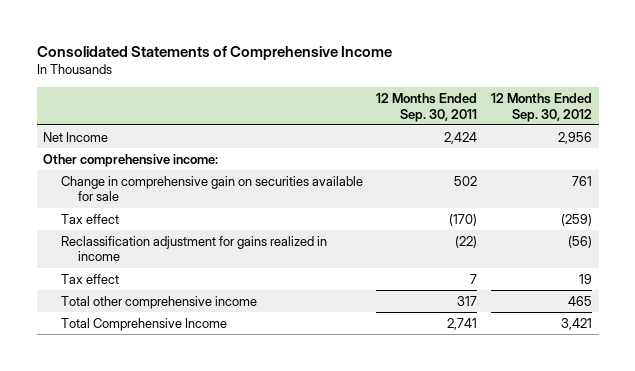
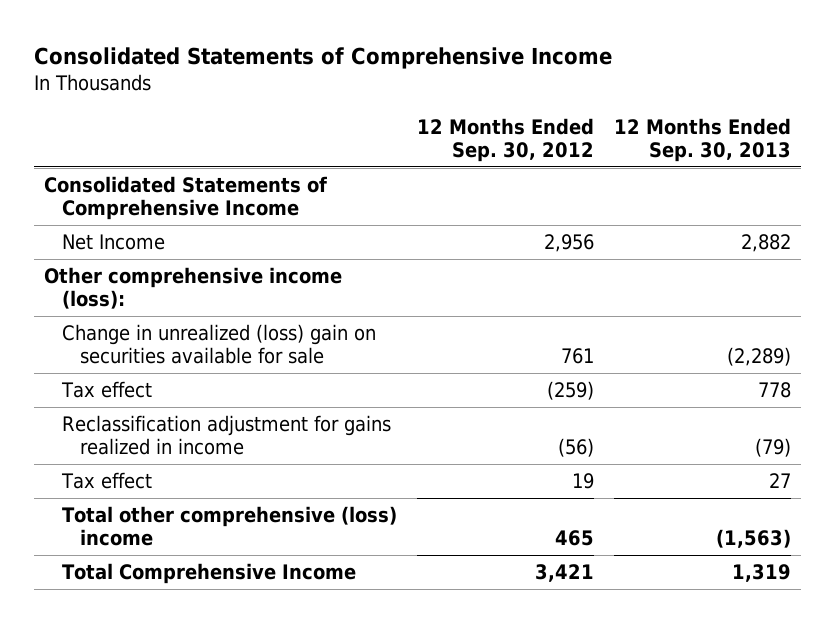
[376,92,478,122] 12 Months Ended Sep. 30, 2011 -> none
none -> [614,117,792,162] 12 Months Ended Sep. 30, 2013
none -> [44,176,328,220] Consolidated Statements of Comprehensive Income
[43,153,219,167] Other comprehensive income: -> [44,267,343,309] Other comprehensive income (loss):
[60,175,363,202] Change in comprehensive gain on securities available for sale -> [62,324,377,364] Change in unrealized (loss) gain on securities available for sale
[60,295,257,309] Total other comprehensive income -> [62,506,398,546] Total other comprehensive (loss) income

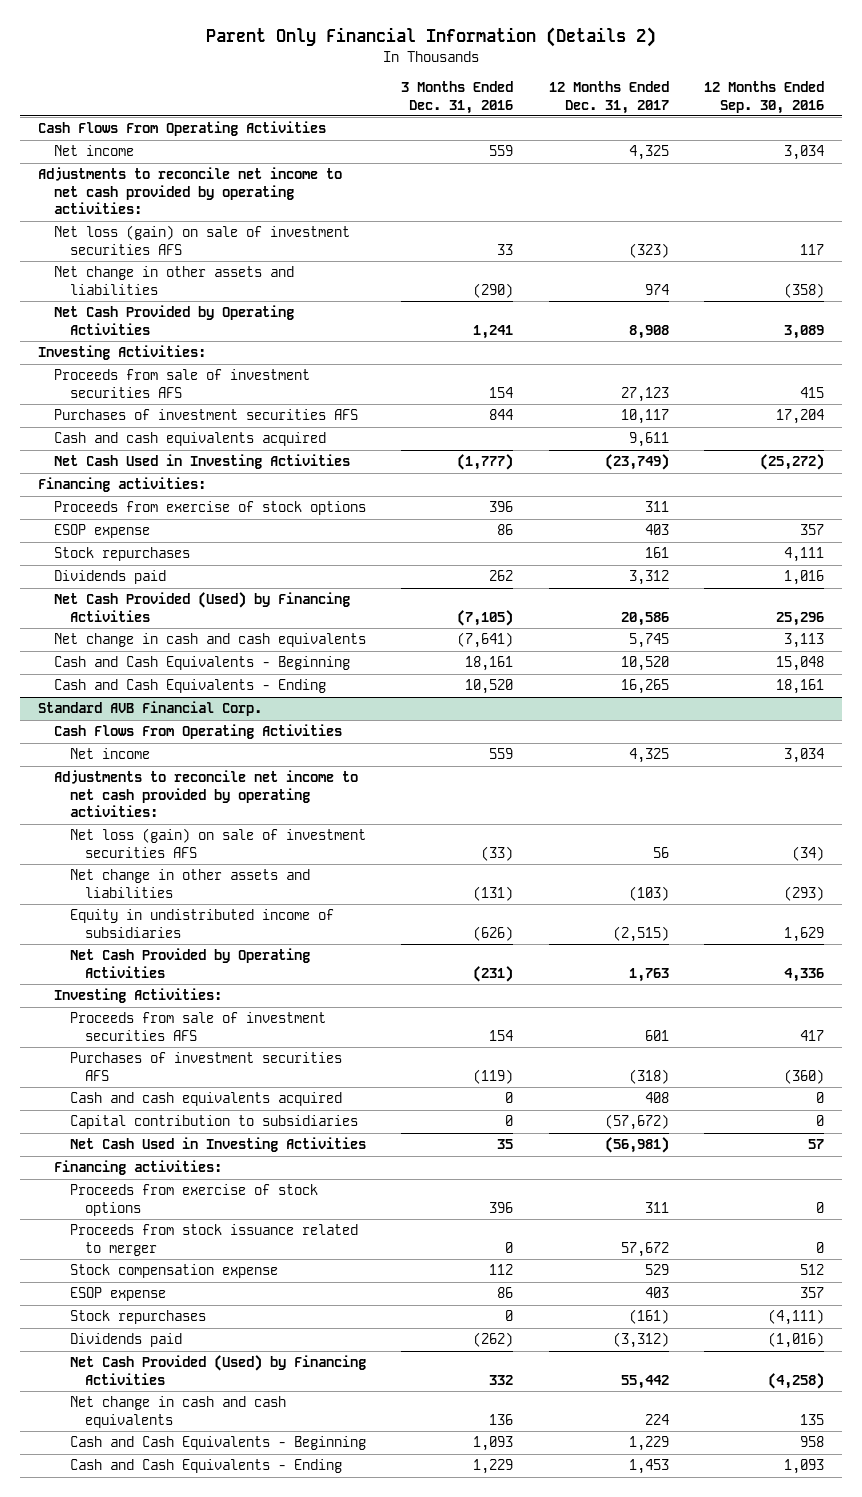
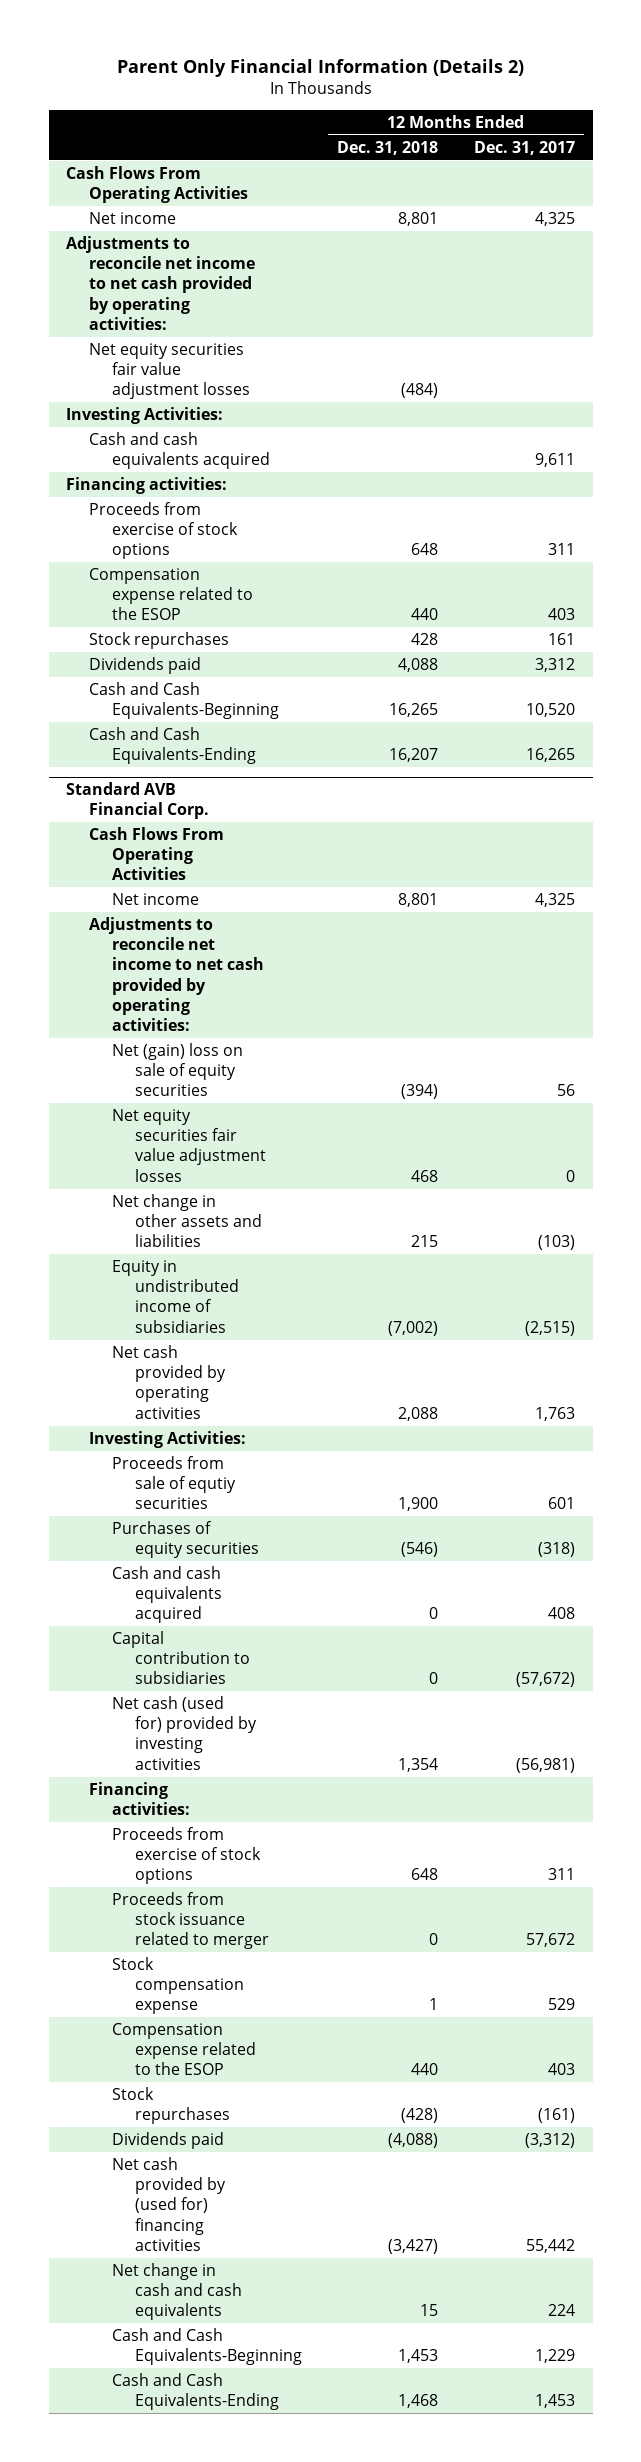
[401,80,514,114] 3 Months Ended Dec. 31, 2016 -> none
[703,80,824,114] 12 Months Ended Sep. 30, 2016 -> none
none -> [337,140,439,155] Dec. 31, 2018
[53,225,350,255] Net loss (gain) on sale of investment securities AFS -> none
[53,266,294,295] Net change in other assets and liabilities -> none
[53,305,294,335] Net Cash Provided by Operating Activities -> none
none -> [89,343,250,400] Net equity securities fair value adjustment losses
[53,369,310,398] Proceeds from sale of investment securities AFS -> none
[53,409,358,421] Purchases of investment securities AFS -> none
[53,454,350,470] Net Cash Used in Investing Activities -> none
[53,524,150,539] ESOP expense -> [89,568,253,621] Compensation expense related to the ESOP
[53,592,350,622] Net Cash Provided (Used) by Financing Activities -> none
[53,633,366,648] Net change in cash and cash equivalents -> none
[53,656,350,671] Cash and Cash Equivalents - Beginning -> [89,682,279,720] Cash and Cash Equivalents-Beginning
[53,679,326,694] Cash and Cash Equivalents - Ending -> [89,727,256,765] Cash and Cash Equivalents-Ending
[69,828,366,858] Net loss (gain) on sale of investment securities AFS -> [111,1043,243,1097] Net (gain) loss on sale of equity securities
none -> [111,1109,266,1182] Net equity securities fair value adjustment losses
[69,948,310,978] Net Cash Provided by Operating Activities -> [111,1345,226,1419] Net cash provided by operating activities
[69,1012,326,1041] Proceeds from sale of investment securities AFS -> [111,1456,236,1510] Proceeds from sale of equtiy securities
[69,1052,342,1081] Purchases of investment securities AFS -> [111,1521,259,1559] Purchases of equity securities
[69,1137,366,1153] Net Cash Used in Investing Activities -> [111,1696,257,1770] Net cash (used for) provided by investing activities
[69,1287,166,1302] ESOP expense -> [111,2023,256,2076] Compensation expense related to the ESOP
[69,1355,366,1385] Net Cash Provided (Used) by Financing Activities -> [111,2157,226,2251] Net cash provided by (used for) financing activities
[69,1436,366,1451] Cash and Cash Equivalents - Beginning -> [111,2328,302,2366] Cash and Cash Equivalents-Beginning
[69,1459,342,1474] Cash and Cash Equivalents - Ending -> [111,2373,279,2411] Cash and Cash Equivalents-Ending

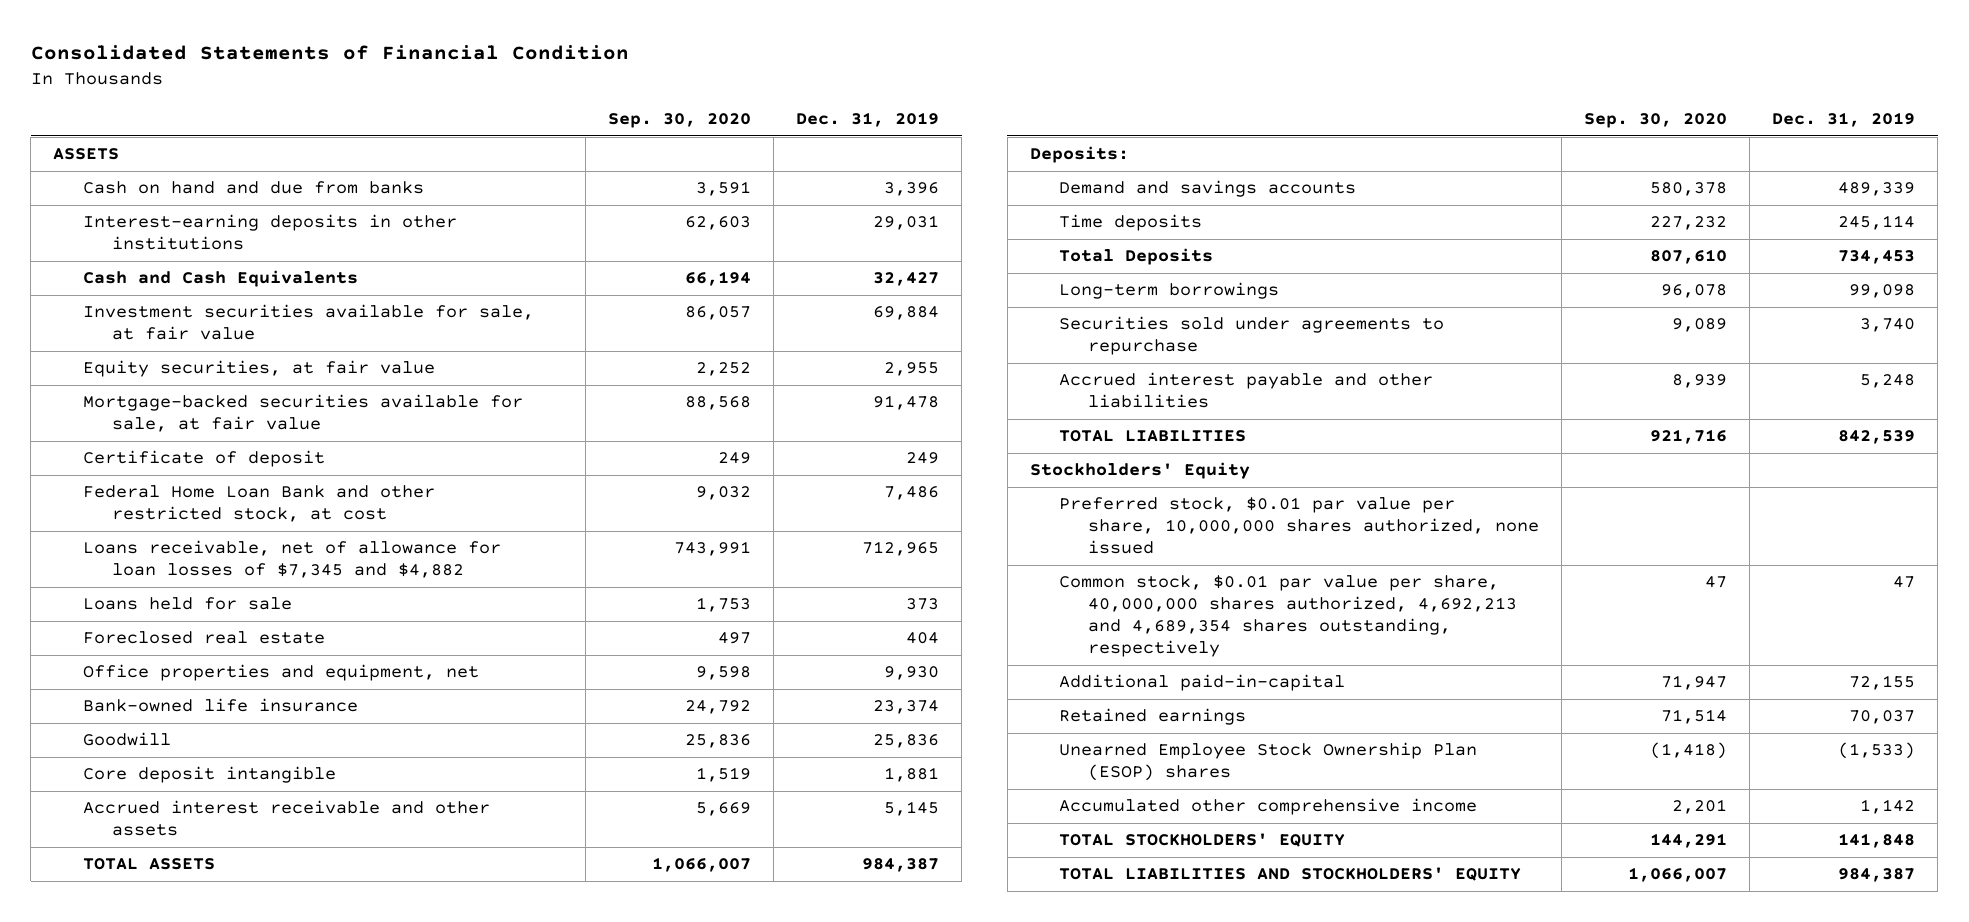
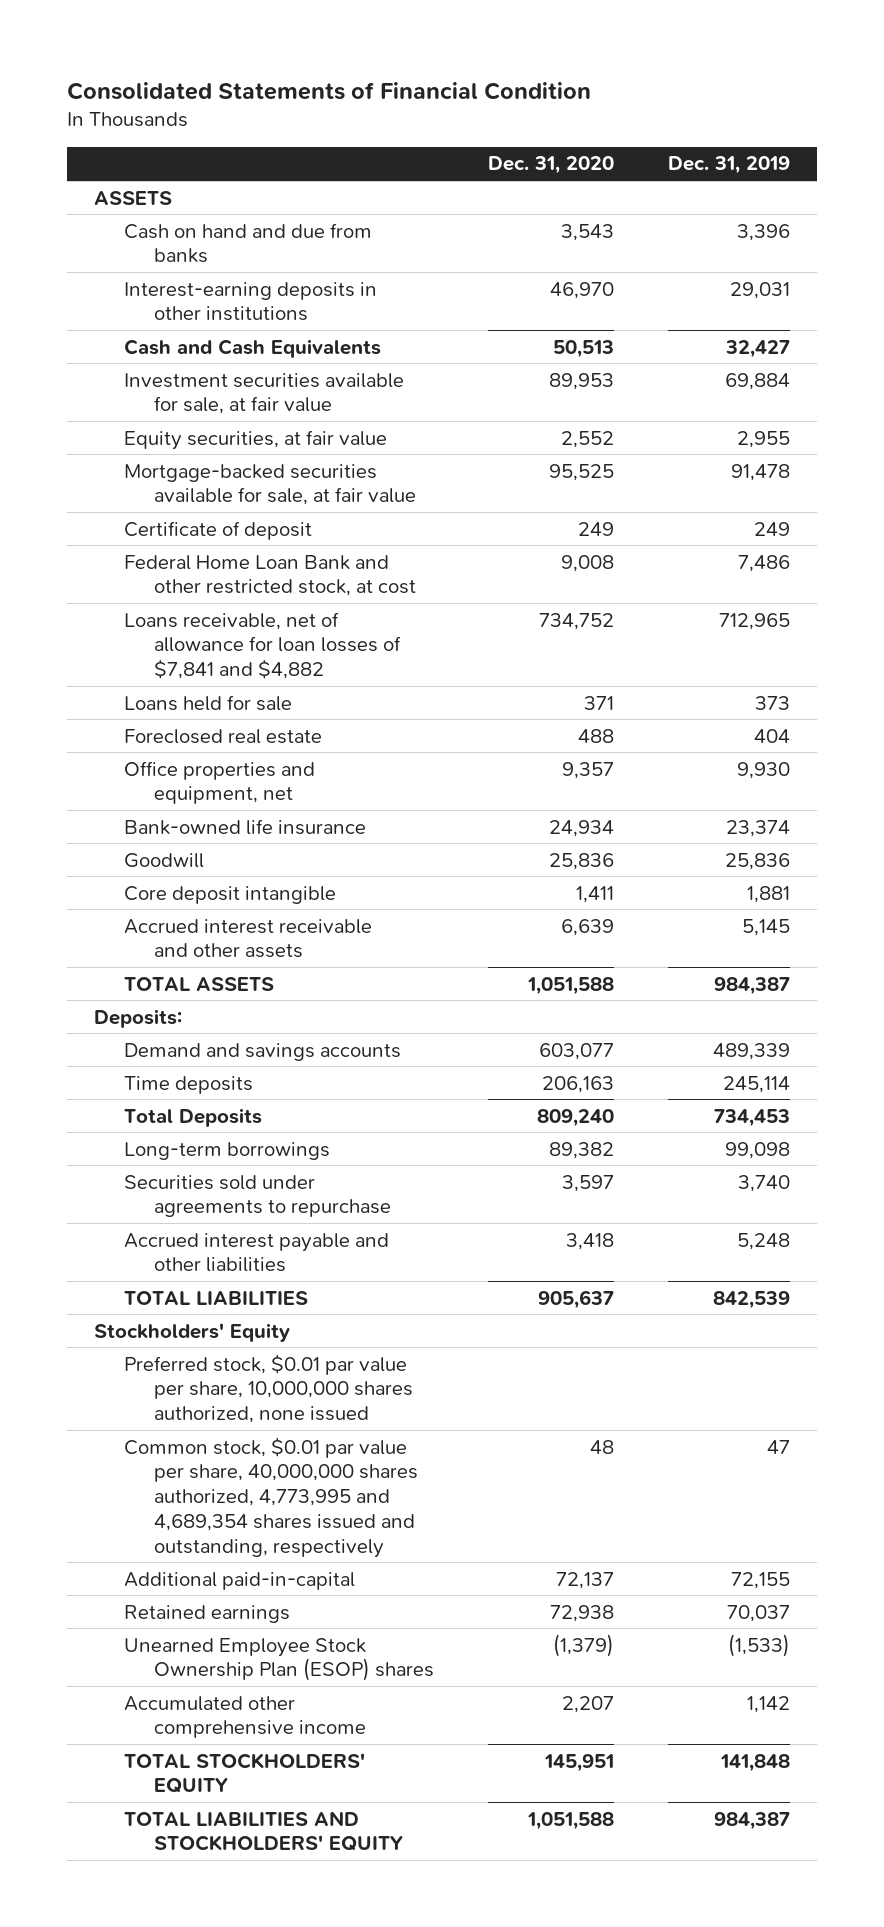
[607,113,751,129] Sep. 30, 2020 -> none
none -> [488,156,615,175] Dec. 31, 2020
[82,540,501,579] Loans receivable, net of allowance for loan losses of $7,345 and $4,882 -> [124,611,402,680] Loans receivable, net of allowance for loan losses of $7,841 and $4,882
[1058,575,1517,658] Common stock, $0.01 par value per share, 40,000,000 shares authorized, 4,692,213 and 4,689,354 shares outstanding, respectively -> [124,1436,419,1558] Common stock, $0.01 par value per share, 40,000,000 shares authorized, 4,773,995 and 4,689,354 shares issued and outstanding, respectively

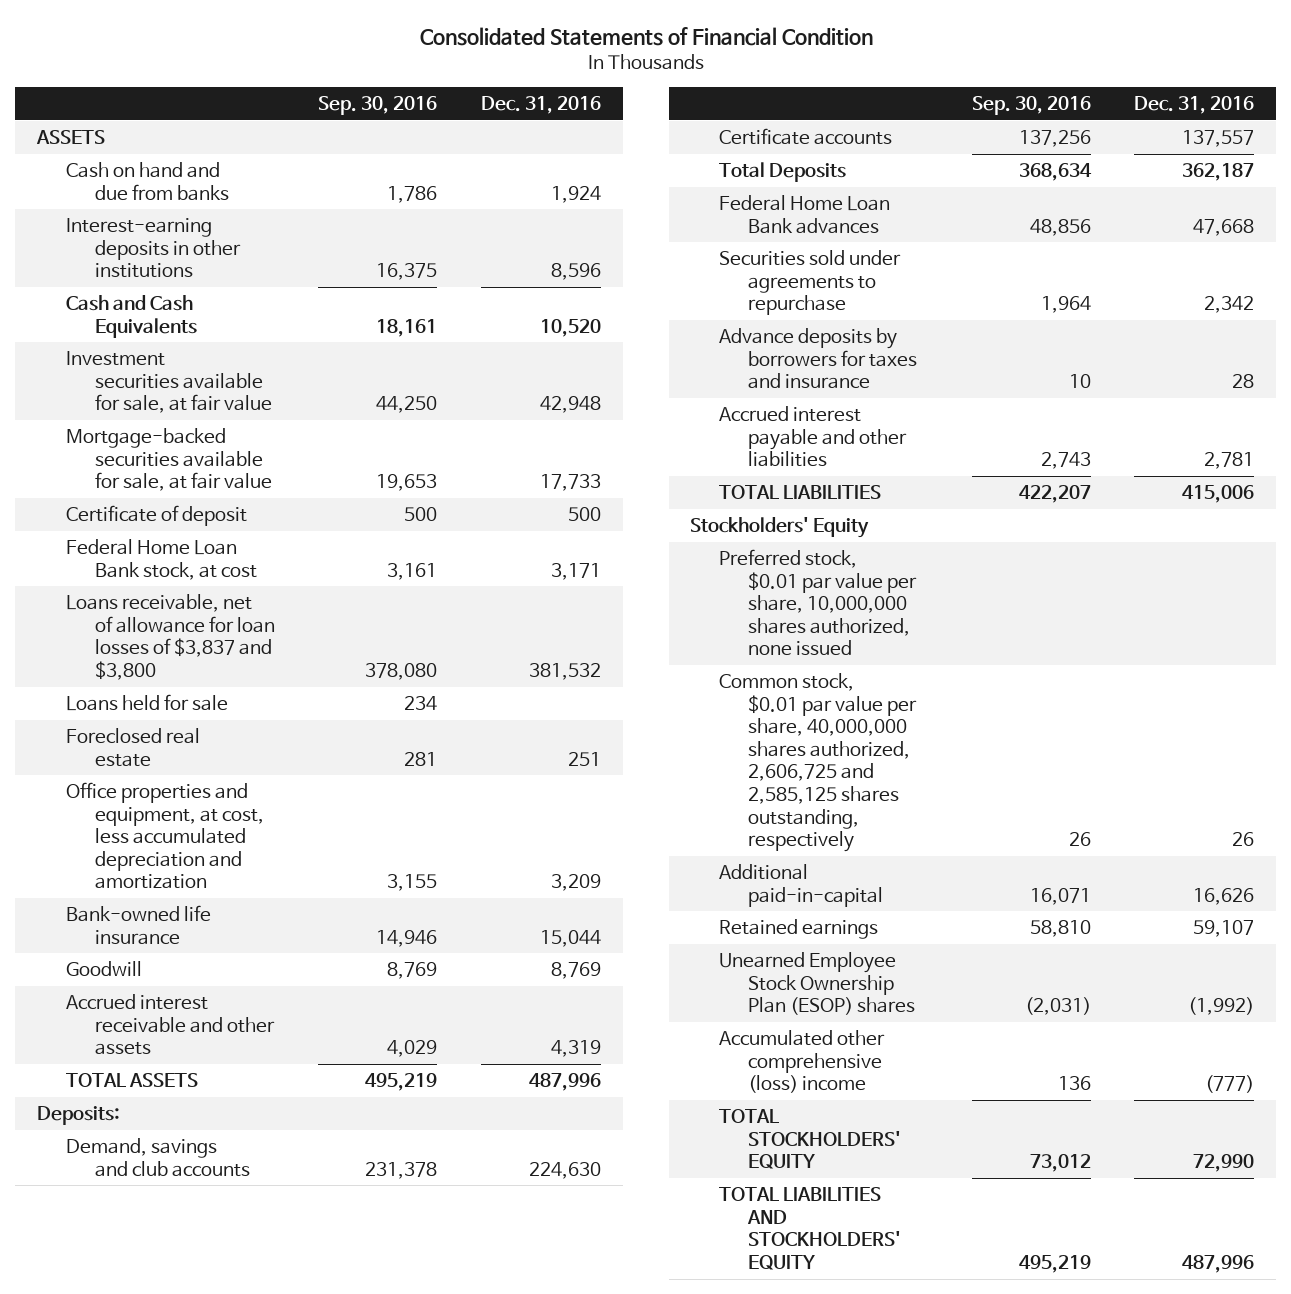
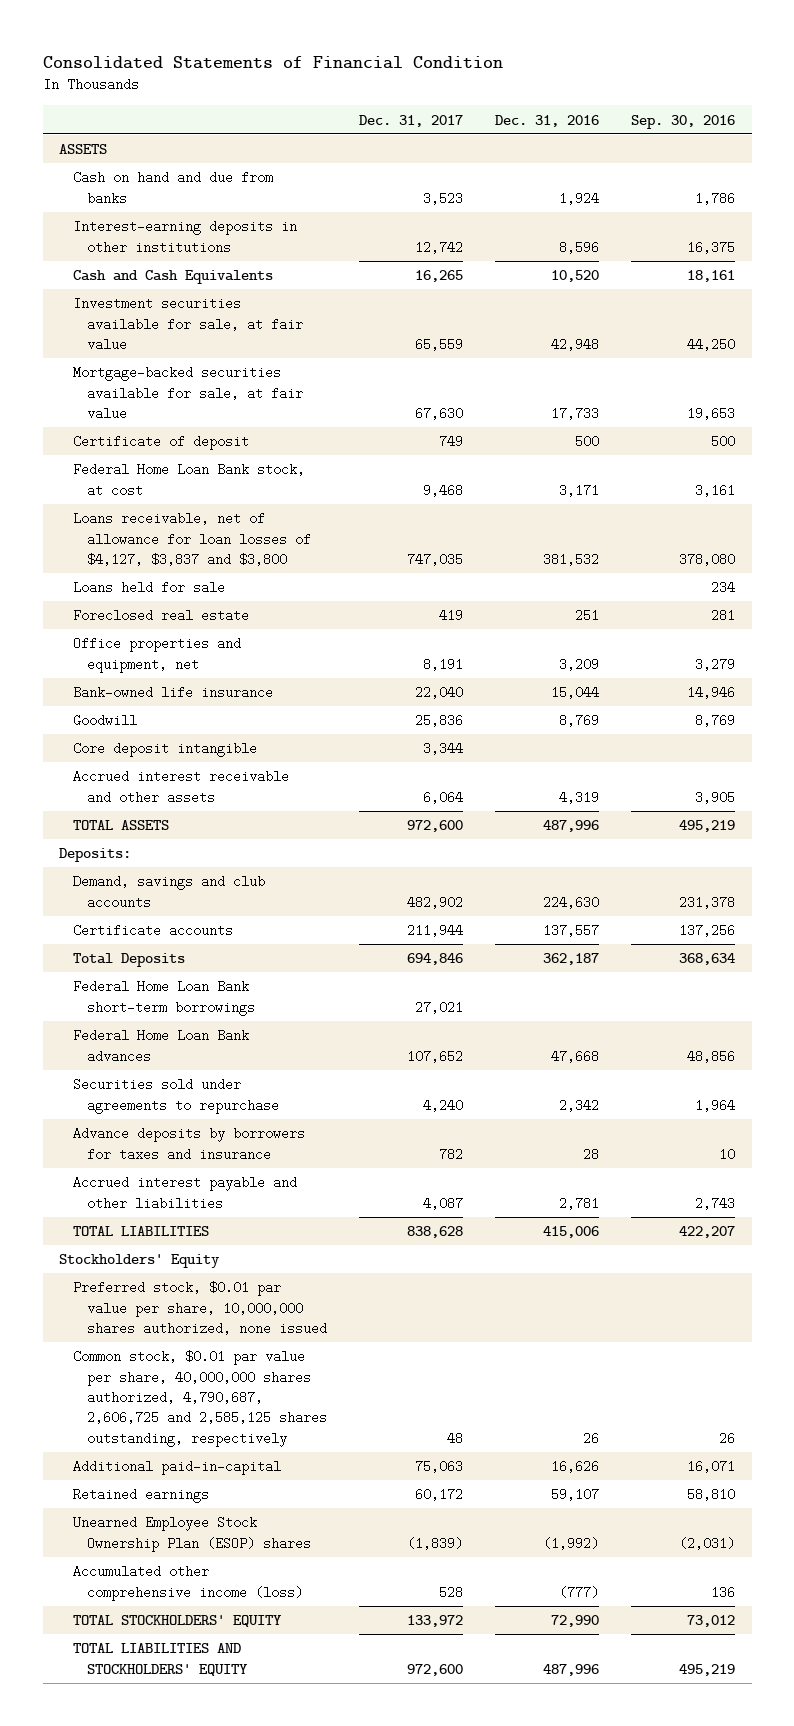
none -> [358,114,463,127] Dec. 31, 2017
[65,594,275,680] Loans receivable, net of allowance for loan losses of $3,837 and $3,800 -> [72,512,311,566] Loans receivable, net of allowance for loan losses of $4,127, $3,837 and $3,800
[65,782,264,890] Office properties and equipment, at cost, less accumulated depreciation and amortization -> [72,637,241,673] Office properties and equipment, net
[387,874,438,892] 3,155 -> [695,657,736,671] 3,279
none -> [72,742,257,758] Core deposit intangible
[387,1040,438,1058] 4,029 -> [695,790,736,804] 3,905
none -> [72,980,255,1016] Federal Home Loan Bank short-term borrowings
[719,673,918,853] Common stock, $0.01 par value per share, 40,000,000 shares authorized, 2,606,725 and 2,585,125 shares outstanding, respectively -> [72,1350,327,1447] Common stock, $0.01 par value per share, 40,000,000 shares authorized, 4,790,687, 2,606,725 and 2,585,125 shares outstanding, respectively
[719,1030,886,1094] Accumulated other comprehensive (loss) income -> [72,1565,303,1601] Accumulated other comprehensive income (loss)

